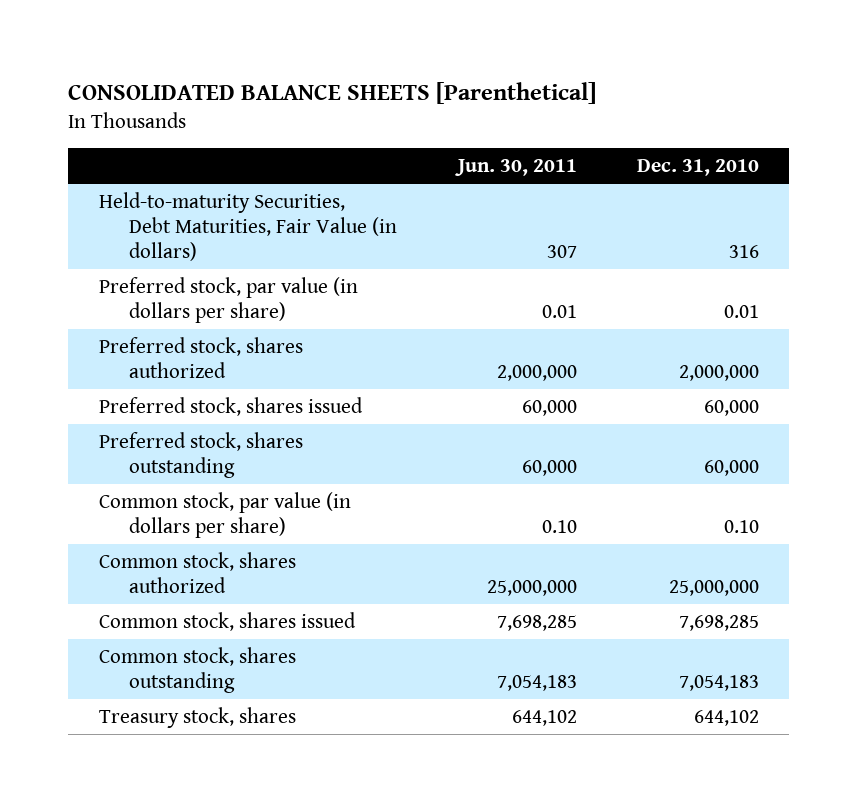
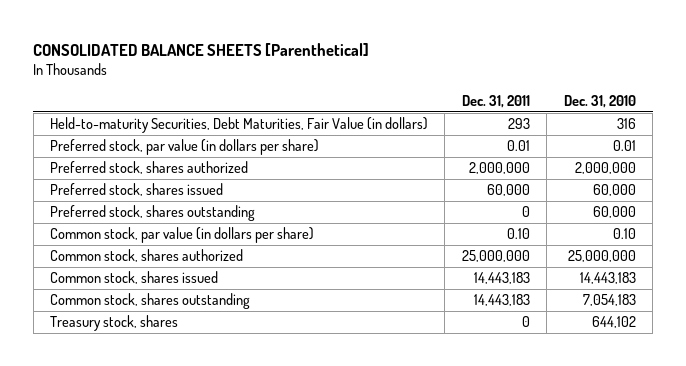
[454,159,577,177] Jun. 30, 2011 -> none
none -> [461,94,530,108] Dec. 31, 2011
[679,614,760,631] 7,698,285 -> [579,272,636,285] 14,443,183

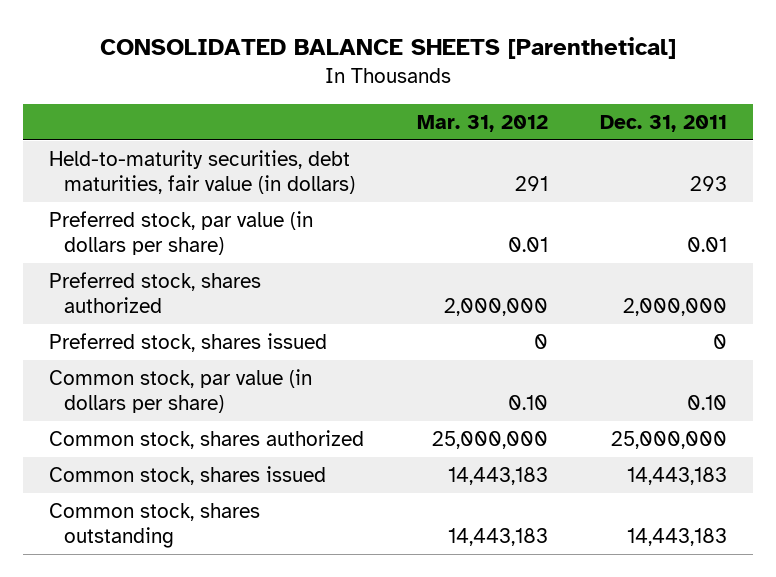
[563,94,636,108] Dec. 31, 2010 -> none
none -> [416,114,548,132] Mar. 31, 2012
[50,117,429,134] Held-to-maturity Securities, Debt Maturities, Fair Value (in dollars) -> [49,150,355,194] Held-to-maturity securities, debt maturities, fair value (in dollars)
[50,205,256,222] Preferred stock, shares outstanding -> none
[486,184,530,197] 60,000 -> [712,334,727,350] 0
[50,315,179,332] Treasury stock, shares -> none

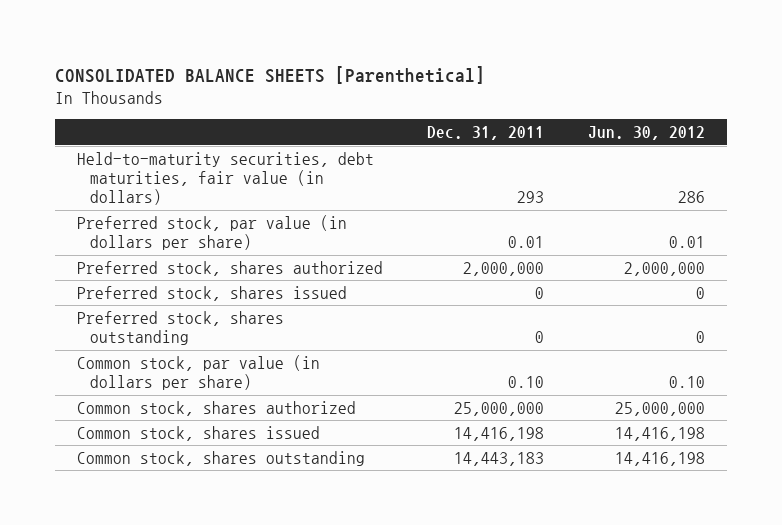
[416,114,548,132] Mar. 31, 2012 -> none
none -> [587,126,705,141] Jun. 30, 2012
none -> [77,310,285,346] Preferred stock, shares outstanding
[626,467,727,486] 14,443,183 -> [453,426,544,441] 14,416,198

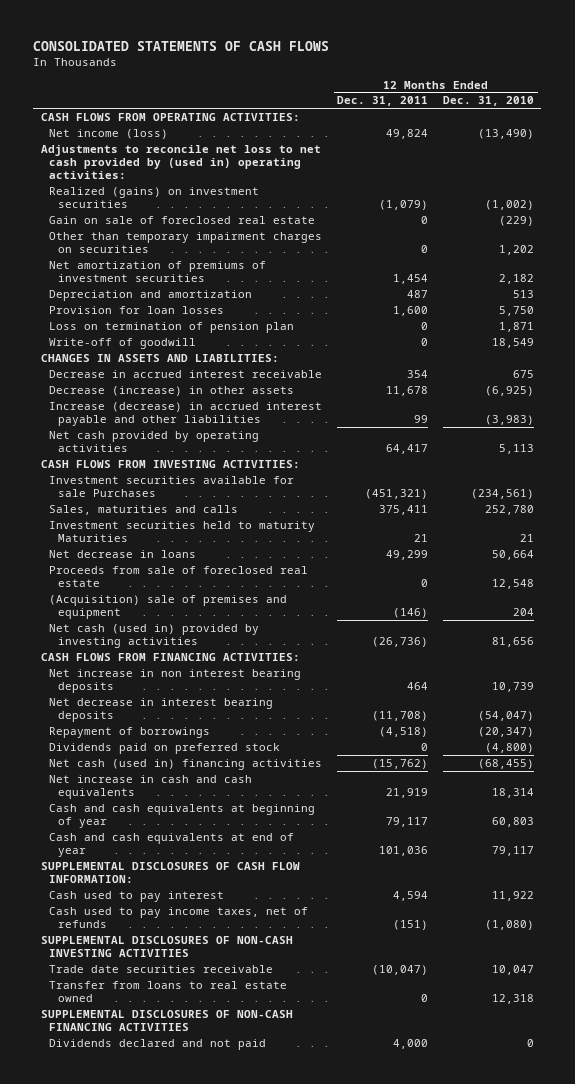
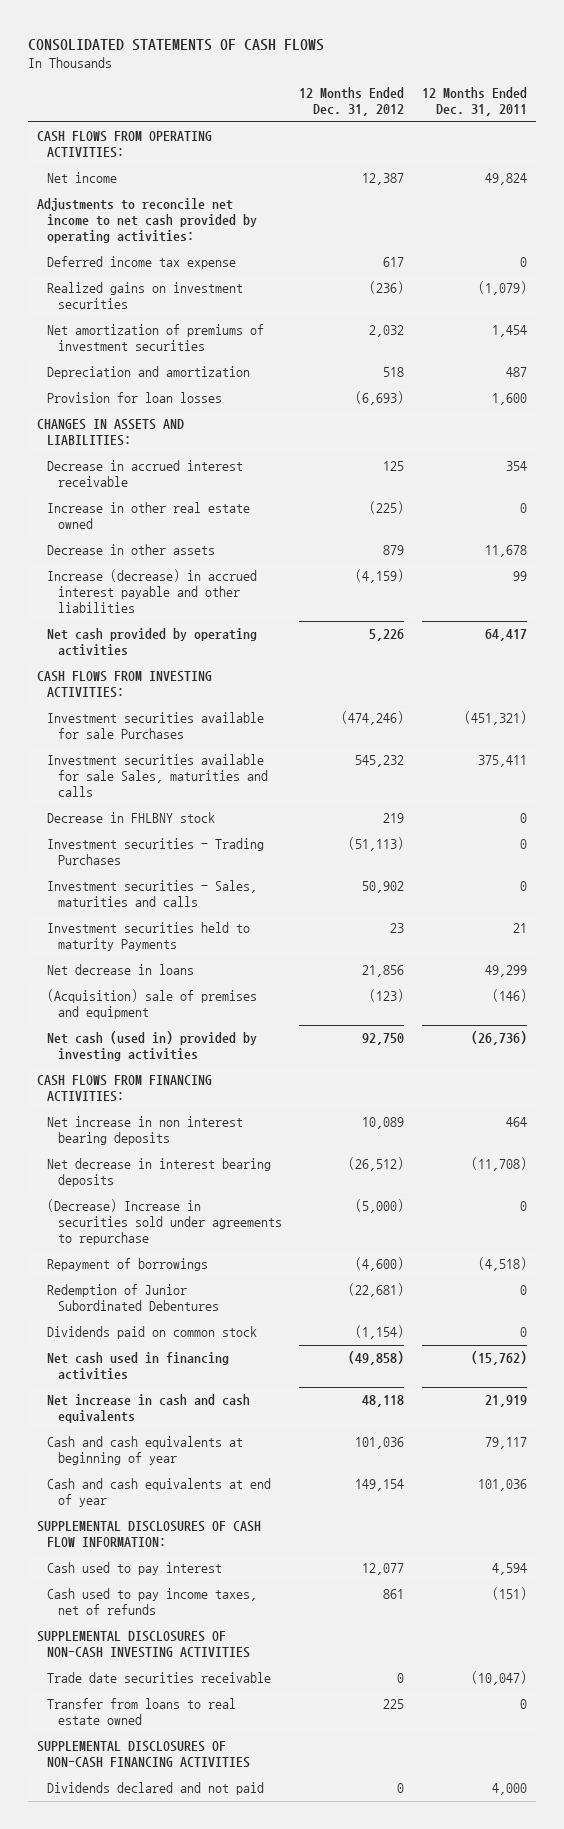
[442,96,534,107] Dec. 31, 2010 -> none
none -> [299,87,405,117] 12 Months Ended Dec. 31, 2012
[49,215,316,224] Gain on sale of foreclosed real estate -> none
[49,231,323,253] Other than temporary impairment charges on securities -> none
[49,128,169,139] Net income (loss) -> [47,172,118,184] Net income
[40,144,321,179] Adjustments to reconcile net loss to net cash provided by (used in) operating activities: -> [36,198,258,243] Adjustments to reconcile net income to net cash provided by operating activities:
none -> [47,256,237,270] Deferred income tax expense
[49,186,260,208] Realized (gains) on investment securities -> [47,282,244,310] Realized gains on investment securities
[49,321,295,333] Loss on termination of pension plan -> none
[49,337,197,349] Write-off of goodwill -> none
none -> [47,502,251,530] Increase in other real estate owned
[49,385,295,396] Decrease (increase) in other assets -> [47,544,216,556] Decrease in other assets
[49,504,239,515] Sales, maturities and calls -> [47,754,268,797] Investment securities available for sale Sales, maturities and calls
none -> [47,812,216,824] Decrease in FHLBNY stock
none -> [47,838,265,866] Investment securities - Trading Purchases
none -> [47,880,258,908] Investment securities - Sales, maturities and calls
[49,520,316,542] Investment securities held to maturity Maturities -> [47,922,251,952] Investment securities held to maturity Payments
[49,565,309,587] Proceeds from sale of foreclosed real estate -> none
none -> [47,1199,282,1245] (Decrease) Increase in securities sold under agreements to repurchase
none -> [47,1284,219,1312] Redemption of Junior Subordinated Debentures
[49,742,281,754] Dividends paid on preferred stock -> [47,1326,258,1340] Dividends paid on common stock
[49,758,323,770] Net cash (used in) financing activities -> [47,1352,230,1381] Net cash used in financing activities

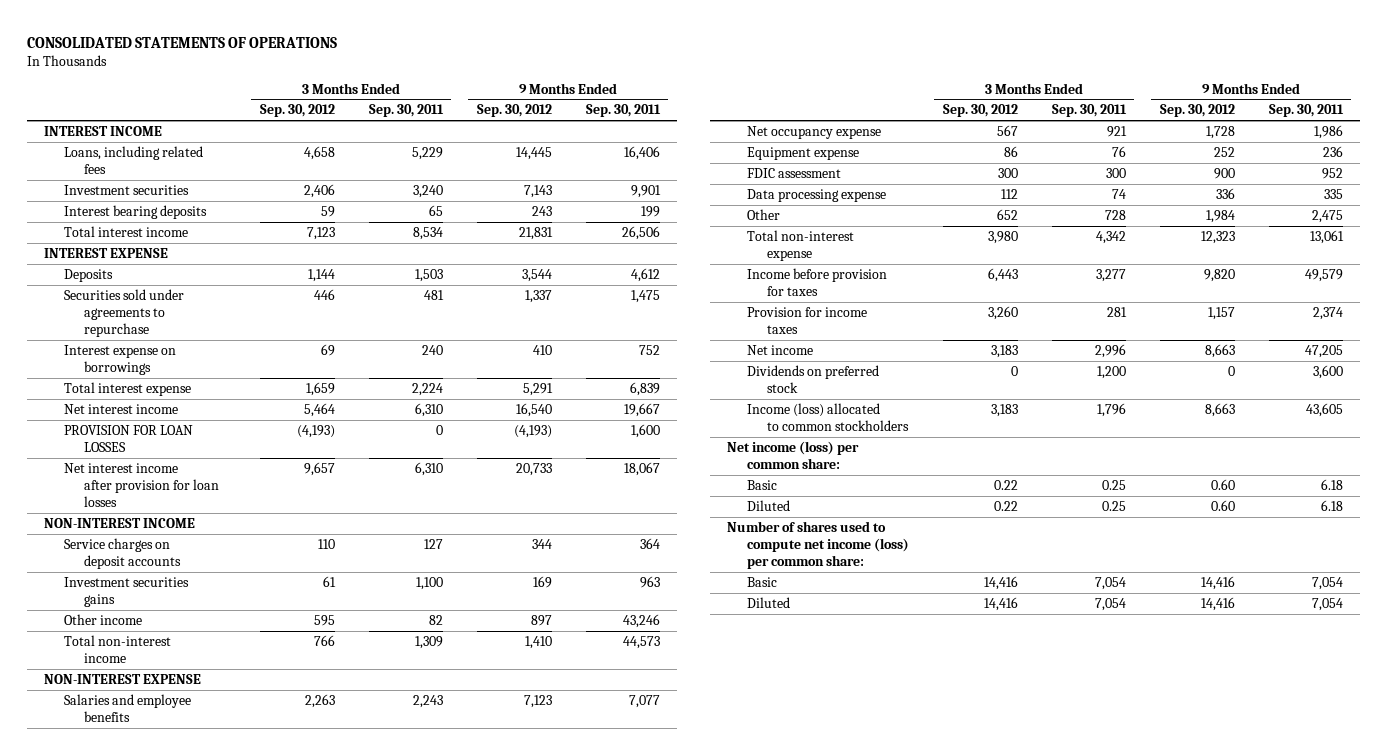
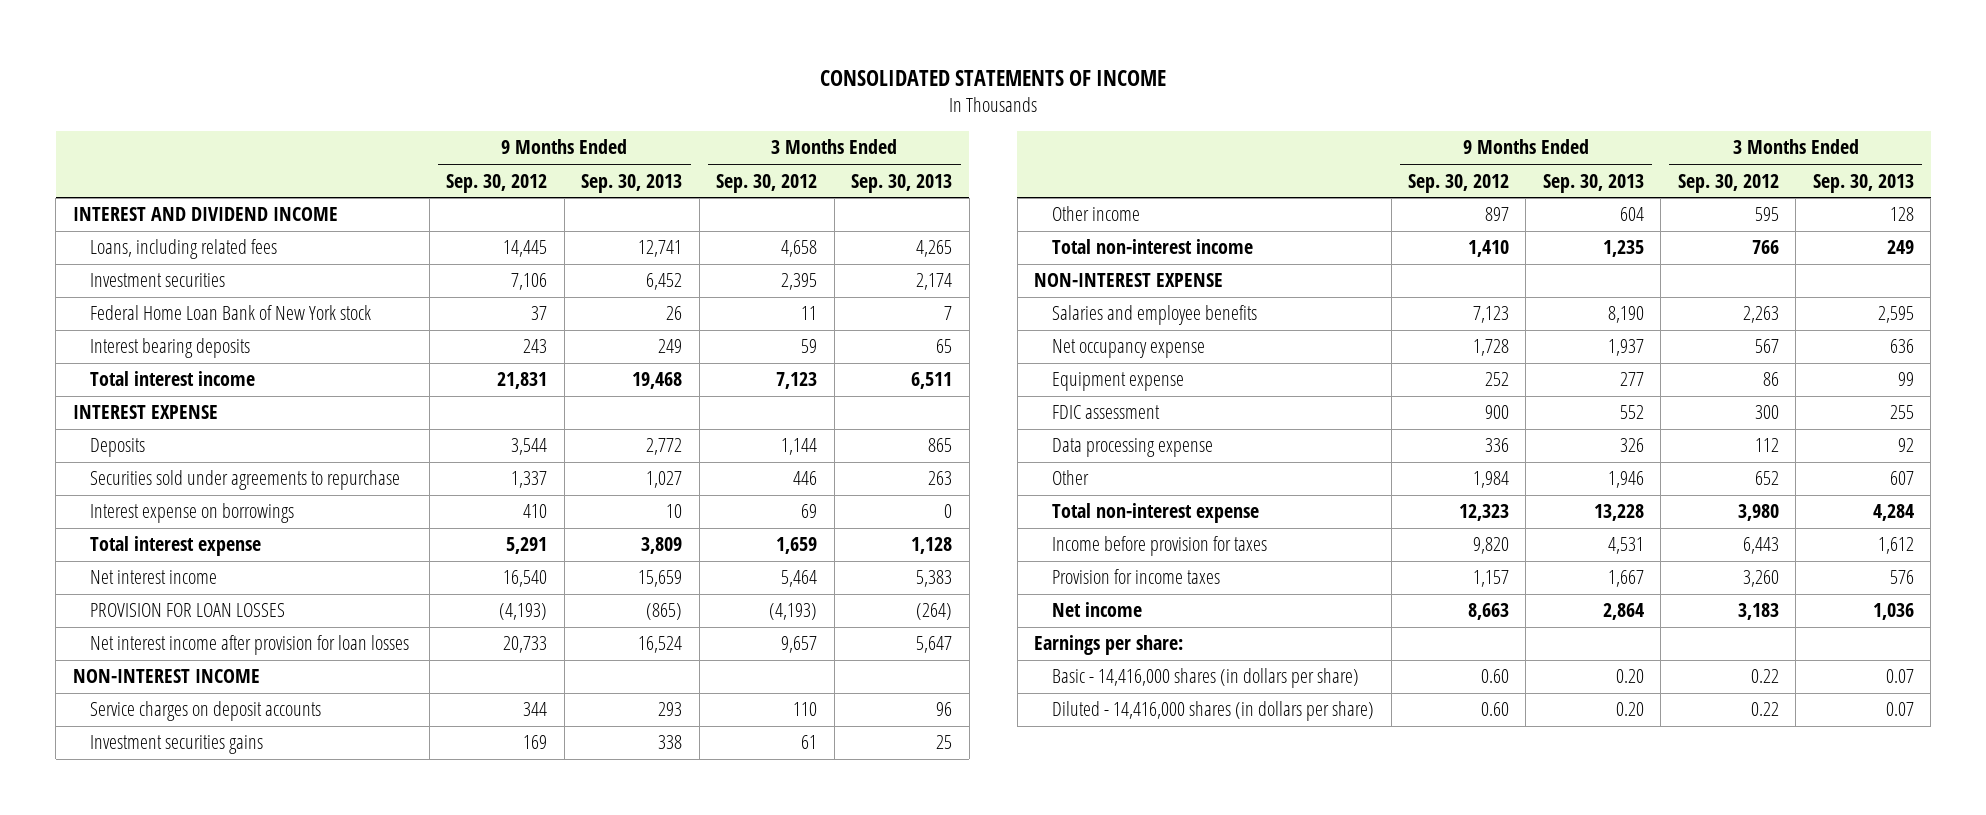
[27,36,338,48] CONSOLIDATED STATEMENTS OF OPERATIONS -> [820,69,1167,86] CONSOLIDATED STATEMENTS OF INCOME
[368,104,444,118] Sep. 30, 2011 -> none
[585,104,661,118] Sep. 30, 2011 -> none
none -> [581,173,683,193] Sep. 30, 2013
none -> [851,173,953,193] Sep. 30, 2013
[44,125,163,136] INTEREST INCOME -> [72,207,338,222] INTEREST AND DIVIDEND INCOME
[303,183,335,198] 2,406 -> [781,273,818,291] 2,395
[523,184,552,198] 7,143 -> [511,273,548,291] 7,106
none -> [90,305,372,321] Federal Home Loan Bank of New York stock
[746,364,879,393] Dividends on preferred stock -> none
[746,402,909,431] Income (loss) allocated to common stockholders -> none
[726,520,909,570] Number of shares used to compute net income (loss) per common share: -> none
[746,576,777,587] Basic -> none
[746,596,790,608] Diluted -> none
[726,440,859,469] Net income (loss) per common share: -> [1034,635,1184,656] Earnings per share:
[746,479,777,490] Basic -> [1052,668,1360,689] Basic - 14,416,000 shares (in dollars per share)
[746,499,790,511] Diluted -> [1052,701,1375,722] Diluted - 14,416,000 shares (in dollars per share)

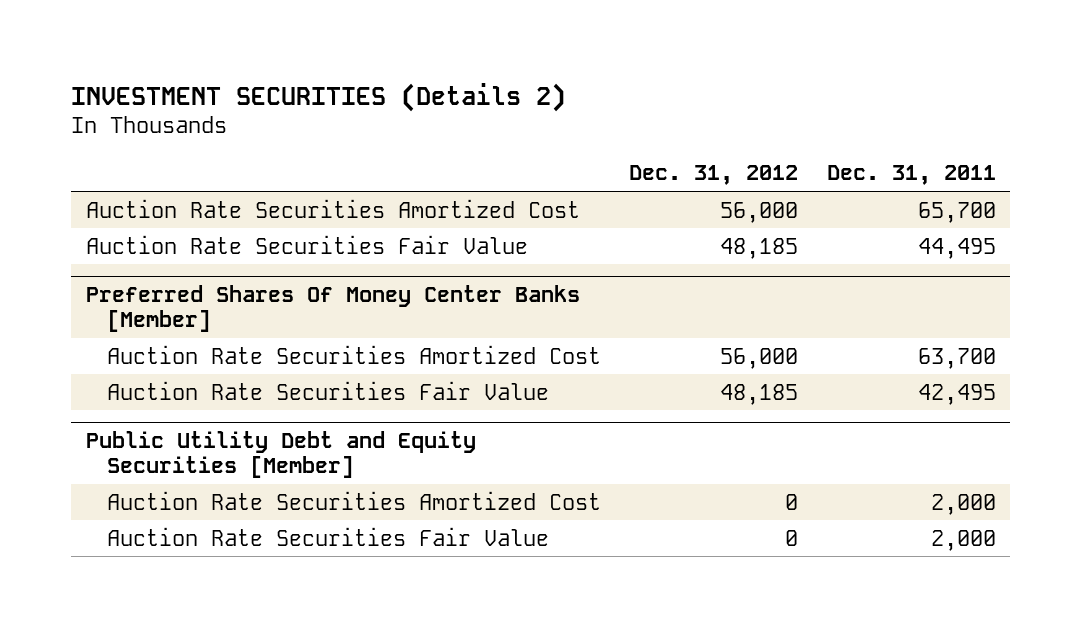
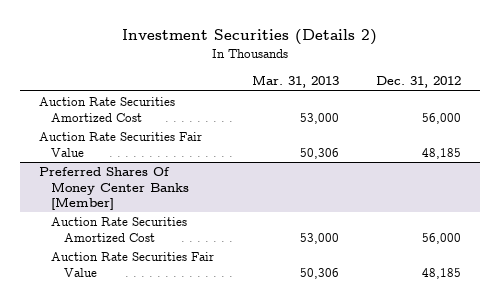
[71,82,567,112] INVESTMENT SECURITIES (Details 2) -> [121,29,377,46] Investment Securities (Details 2)
[826,165,996,186] Dec. 31, 2011 -> none
none -> [251,75,339,89] Mar. 31, 2013
[85,431,476,479] Public Utility Debt and Equity Securities [Member] -> none
[107,490,602,510] Auction Rate Securities Amortized Cost -> none
[107,526,550,546] Auction Rate Securities Fair Value -> none

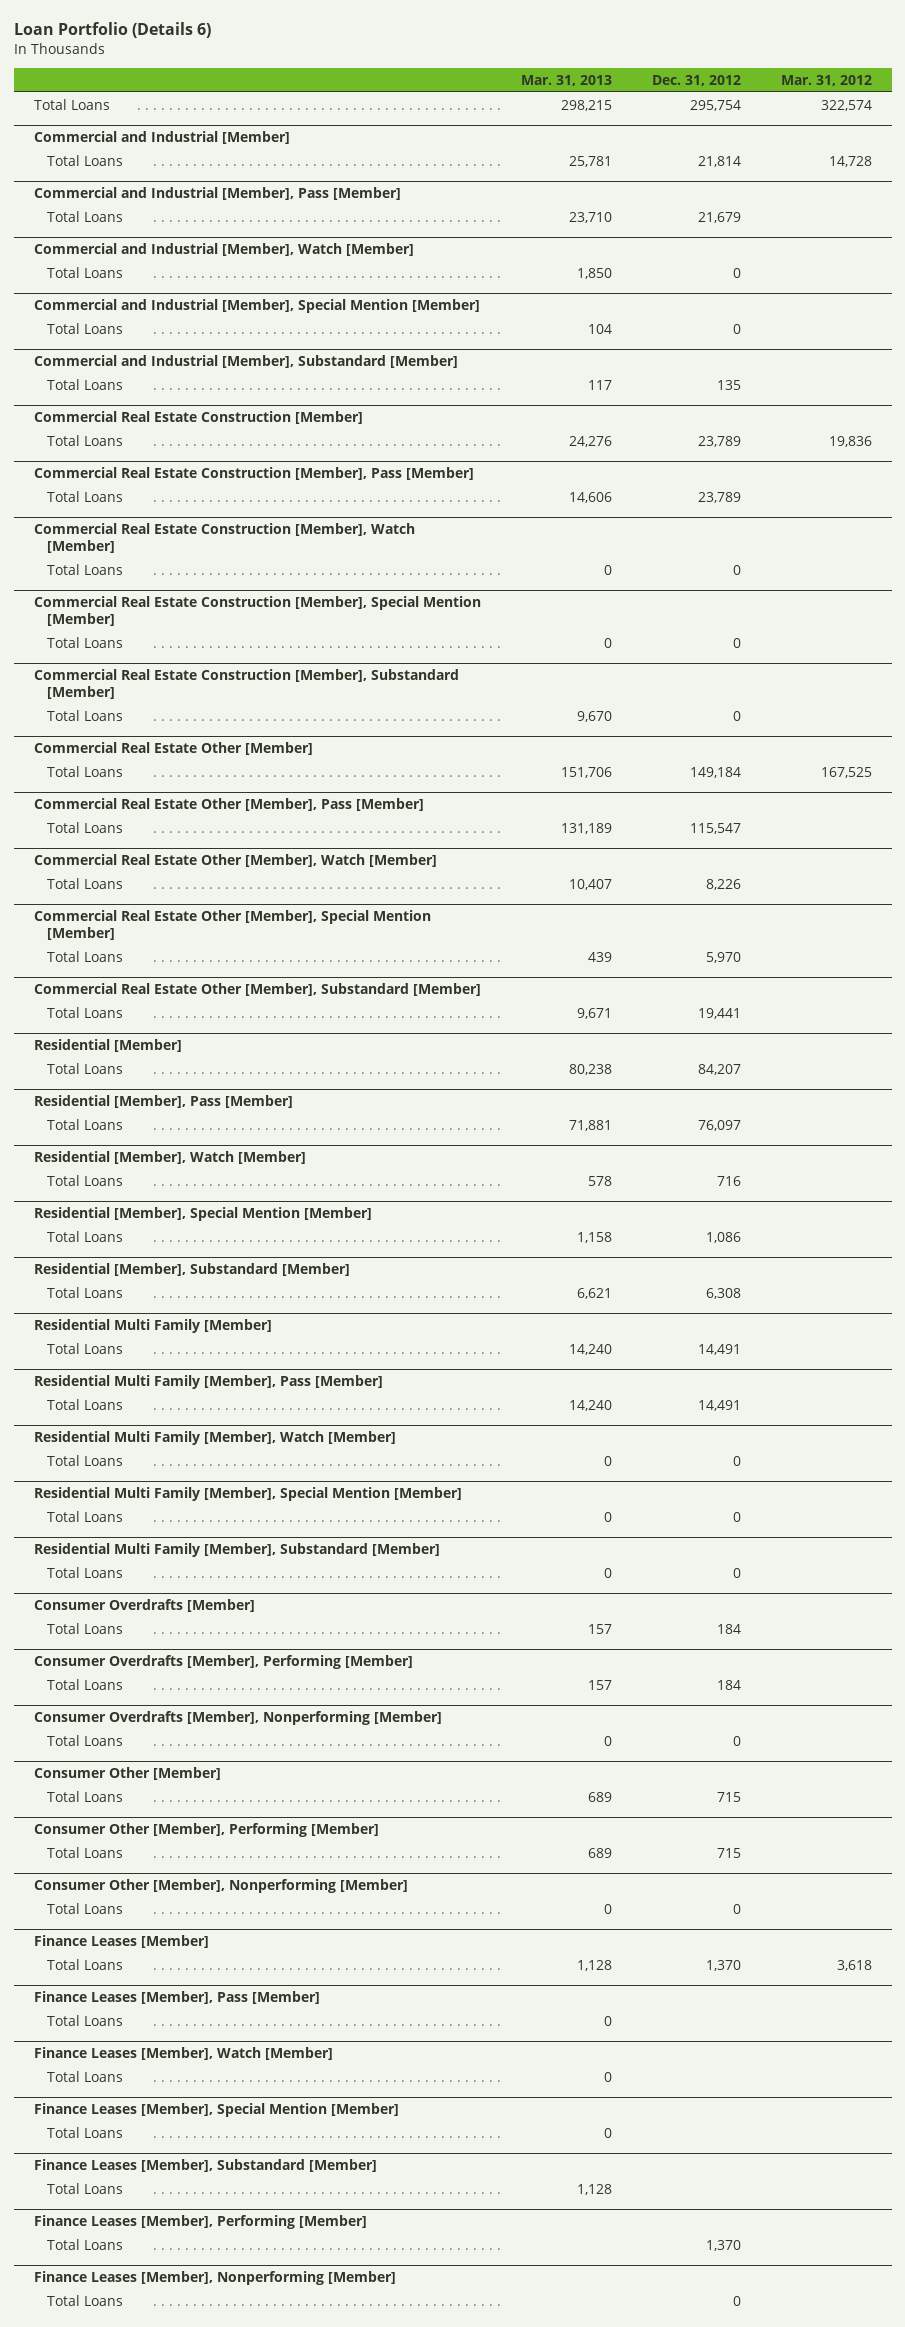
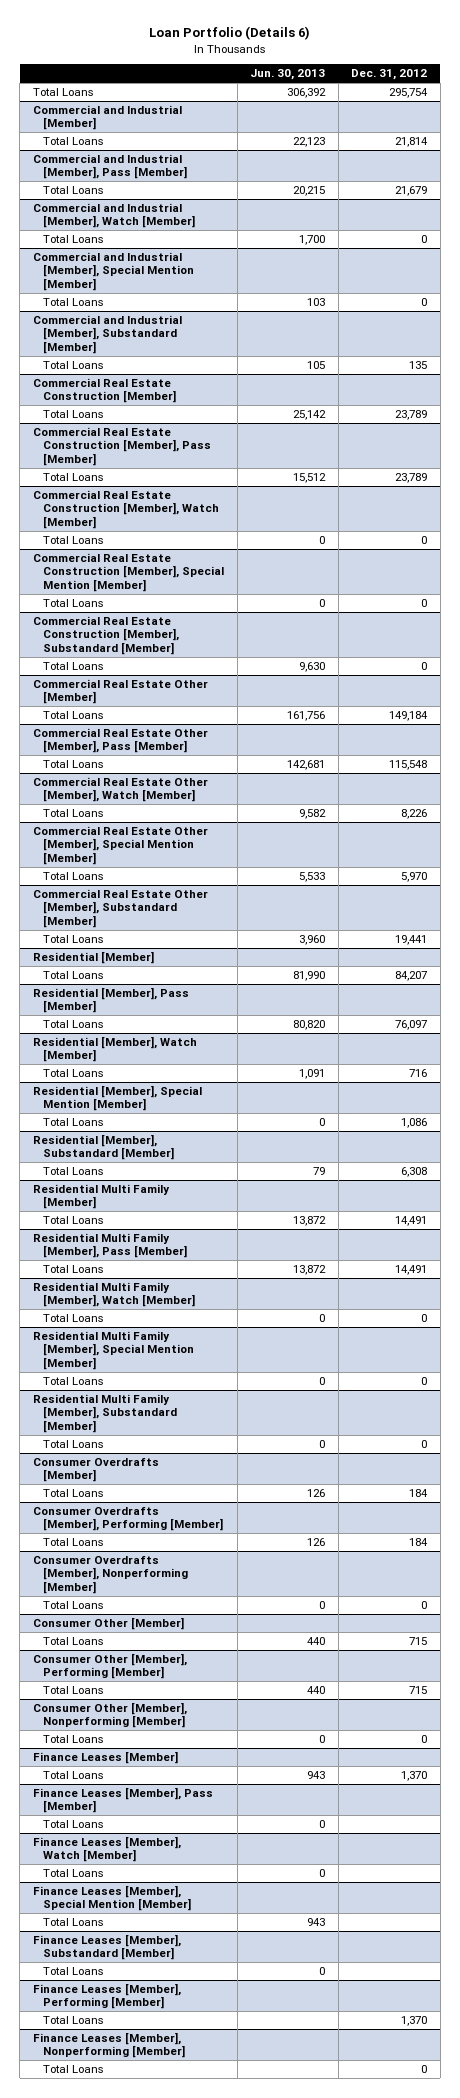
[520,74,612,86] Mar. 31, 2013 -> none
[780,74,872,86] Mar. 31, 2012 -> none
none -> [250,69,326,81] Jun. 30, 2013
[689,822,741,834] 115,547 -> [389,760,428,771] 115,548

